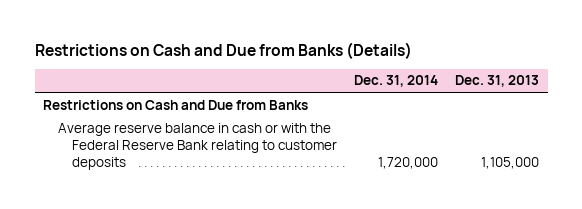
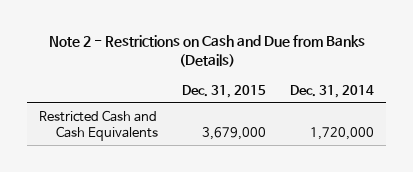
[34,41,412,59] Restrictions on Cash and Due from Banks (Details) -> [48,35,365,68] Note 2 - Restrictions on Cash and Due from Banks (Details)
[455,75,540,88] Dec. 31, 2013 -> none
none -> [182,84,267,98] Dec. 31, 2015
[43,99,309,110] Restrictions on Cash and Due from Banks -> none
[57,122,337,170] Average reserve balance in cash or with the Federal Reserve Bank relating to customer deposits -> [39,110,159,141] Restricted Cash and Cash Equivalents

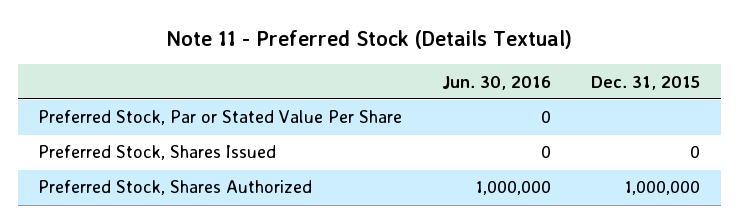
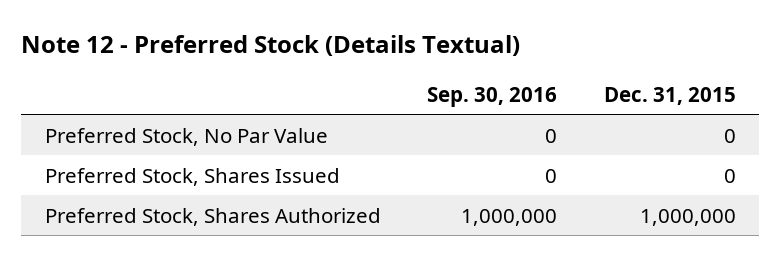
[166,30,573,50] Note 11 - Preferred Stock (Details Textual) -> [21,35,521,57] Note 12 - Preferred Stock (Details Textual)
[442,75,552,90] Jun. 30, 2016 -> none
none -> [427,86,558,107] Sep. 30, 2016
[37,110,402,126] Preferred Stock, Par or Stated Value Per Share -> none
none -> [44,127,328,146] Preferred Stock, No Par Value

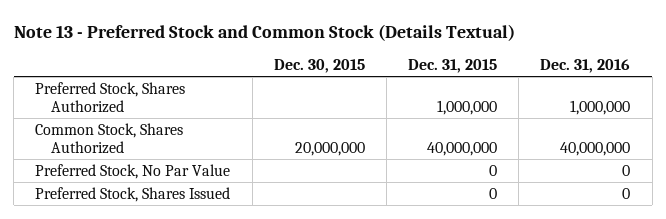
[21,35,521,57] Note 12 - Preferred Stock (Details Textual) -> [13,23,515,41] Note 13 - Preferred Stock and Common Stock (Details Textual)
[427,86,558,107] Sep. 30, 2016 -> none
none -> [273,59,365,74] Dec. 30, 2015
none -> [540,59,631,74] Dec. 31, 2016
[44,207,381,226] Preferred Stock, Shares Authorized -> [35,81,186,113] Preferred Stock, Shares Authorized
none -> [35,122,184,154] Common Stock, Shares Authorized

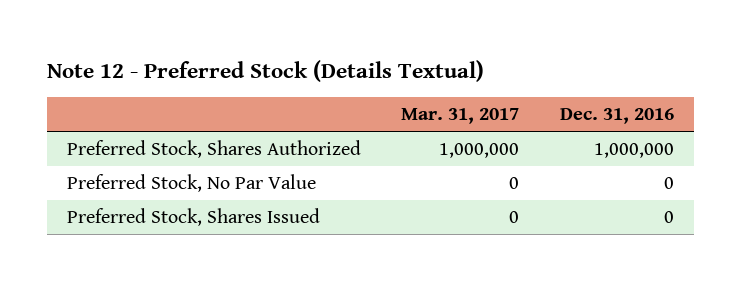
[13,23,515,41] Note 13 - Preferred Stock and Common Stock (Details Textual) -> [47,59,485,82] Note 12 - Preferred Stock (Details Textual)
[273,59,365,74] Dec. 30, 2015 -> none
[408,59,498,74] Dec. 31, 2015 -> none
none -> [401,108,520,125] Mar. 31, 2017
[35,122,184,154] Common Stock, Shares Authorized -> none

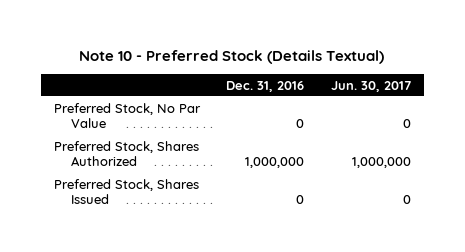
[47,59,485,82] Note 12 - Preferred Stock (Details Textual) -> [79,50,385,65] Note 10 - Preferred Stock (Details Textual)
[401,108,520,125] Mar. 31, 2017 -> none
none -> [330,80,411,92] Jun. 30, 2017
[67,140,362,159] Preferred Stock, Shares Authorized -> [54,140,200,167] Preferred Stock, Shares Authorized

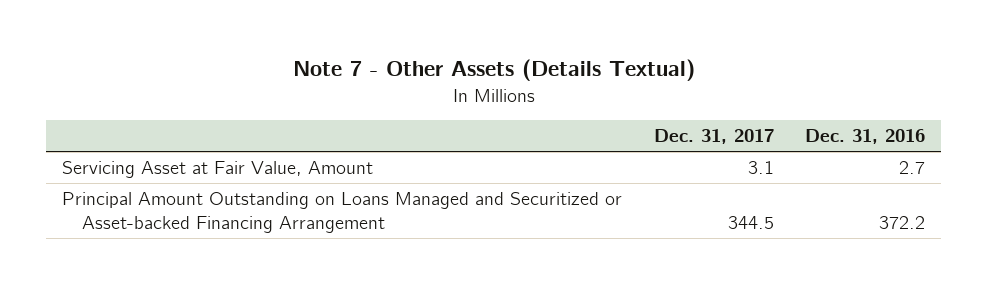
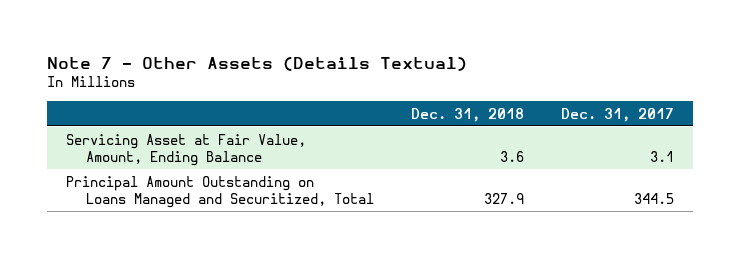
[805,129,926,145] Dec. 31, 2016 -> none
none -> [410,107,524,122] Dec. 31, 2018
[62,160,374,178] Servicing Asset at Fair Value, Amount -> [65,133,306,167] Servicing Asset at Fair Value, Amount, Ending Balance
[62,191,623,234] Principal Amount Outstanding on Loans Managed and Securitized or Asset-backed Financing Arrangement -> [65,175,374,209] Principal Amount Outstanding on Loans Managed and Securitized, Total

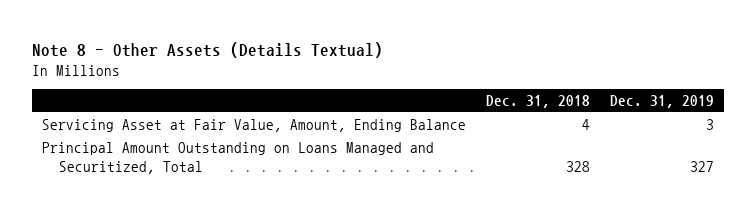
[47,56,468,71] Note 7 - Other Assets (Details Textual) -> [32,41,384,58] Note 8 - Other Assets (Details Textual)
[561,107,675,122] Dec. 31, 2017 -> none
none -> [610,95,715,109] Dec. 31, 2019
[499,151,524,163] 3.6 -> [582,118,591,130] 4
[483,193,524,205] 327.9 -> [566,160,591,172] 328

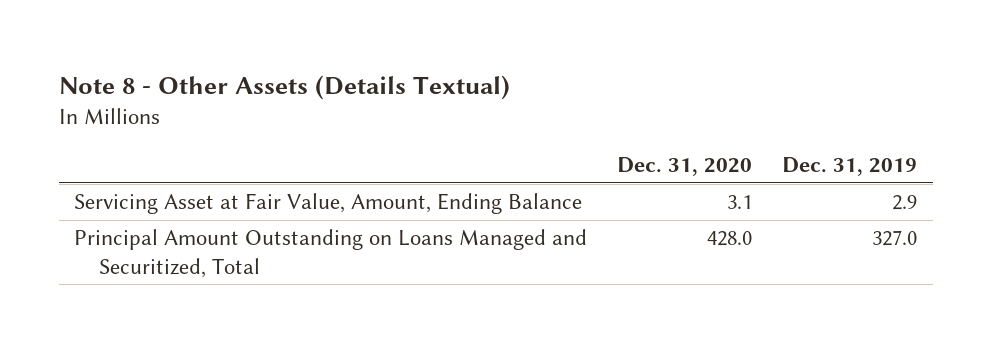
[486,95,591,109] Dec. 31, 2018 -> none
none -> [617,157,753,177] Dec. 31, 2020
[706,118,715,130] 3 -> [892,195,918,211] 2.9
[690,160,715,172] 327 -> [872,230,918,247] 327.0

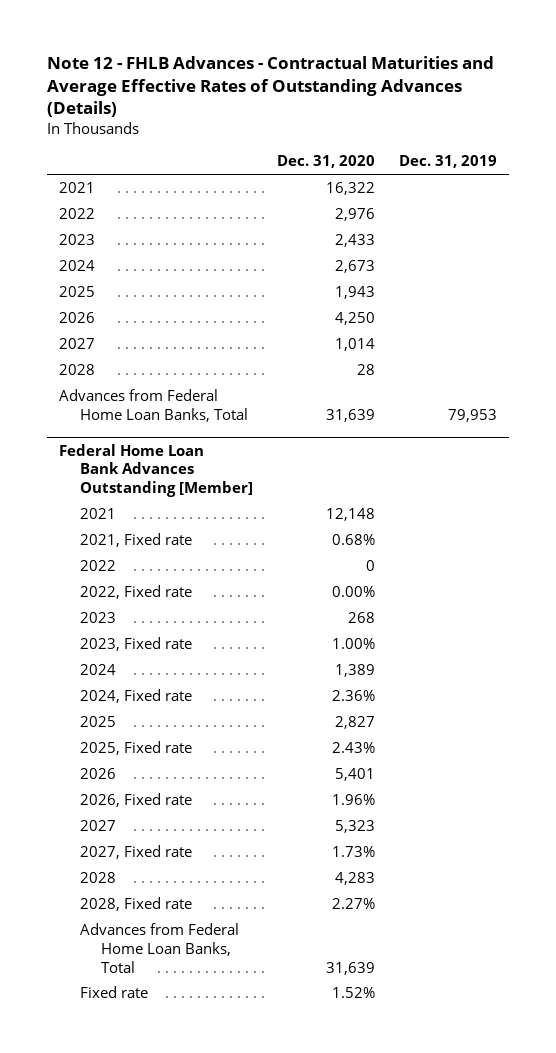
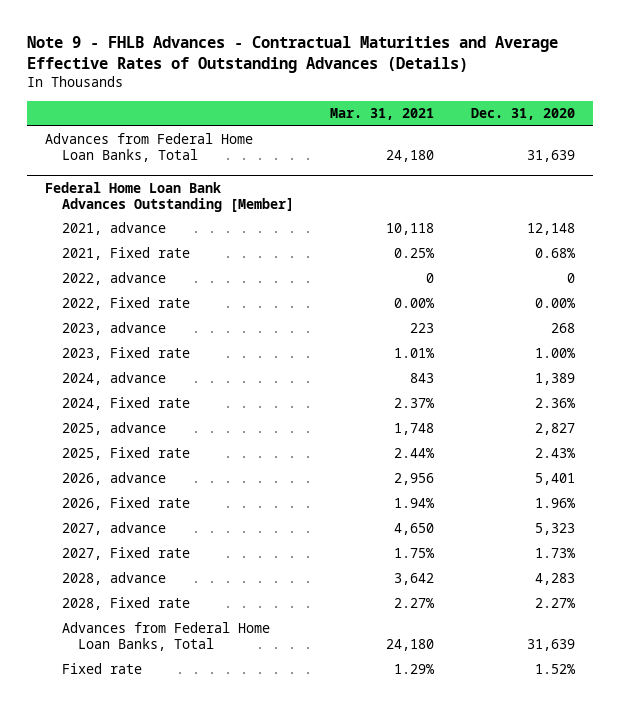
[46,56,494,118] Note 12 - FHLB Advances - Contractual Maturities and Average Effective Rates of Outstanding Advances (Details) -> [27,36,559,74] Note 9 - FHLB Advances - Contractual Maturities and Average Effective Rates of Outstanding Advances (Details)
[399,155,498,169] Dec. 31, 2019 -> none
none -> [330,107,435,120] Mar. 31, 2021
[58,182,95,194] 2021 -> none
[58,208,95,220] 2022 -> none
[58,234,95,246] 2023 -> none
[58,260,95,272] 2024 -> none
[58,286,95,298] 2025 -> none
[58,312,95,324] 2026 -> none
[58,338,95,350] 2027 -> none
[58,364,95,376] 2028 -> none
[79,508,116,520] 2021 -> [61,222,166,236] 2021, advance
[79,560,116,572] 2022 -> [61,272,166,286] 2022, advance
[79,612,116,624] 2023 -> [61,322,166,336] 2023, advance
[79,664,116,676] 2024 -> [61,372,166,386] 2024, advance
[79,716,116,728] 2025 -> [61,422,166,436] 2025, advance
[79,768,116,780] 2026 -> [61,472,166,486] 2026, advance
[79,820,116,832] 2027 -> [61,522,166,536] 2027, advance
[79,872,116,884] 2028 -> [61,572,166,586] 2028, advance

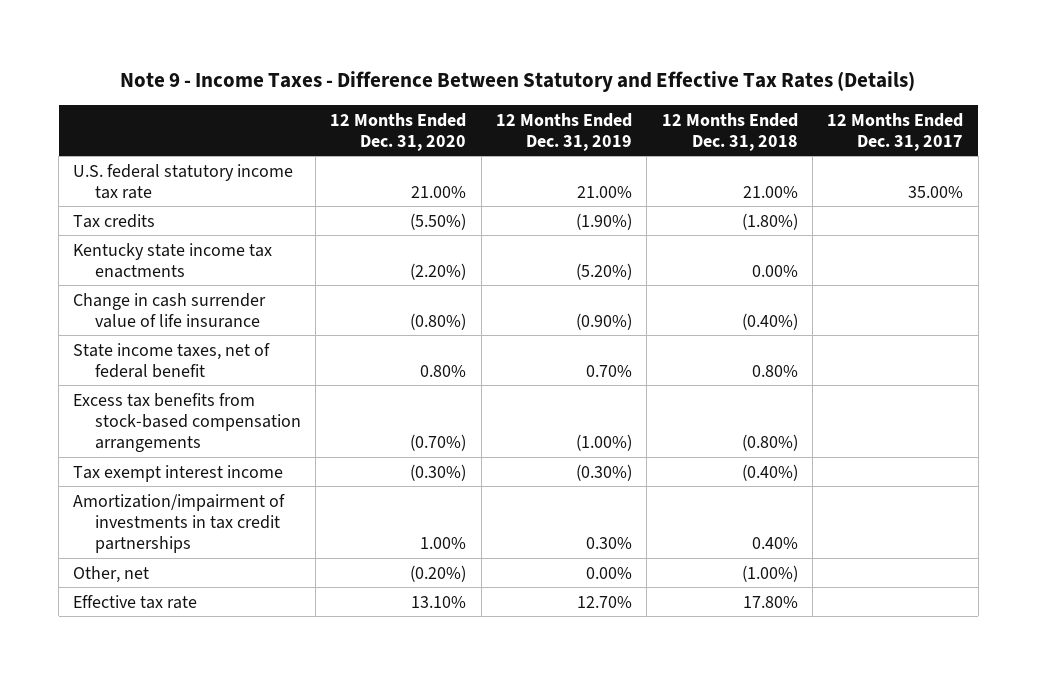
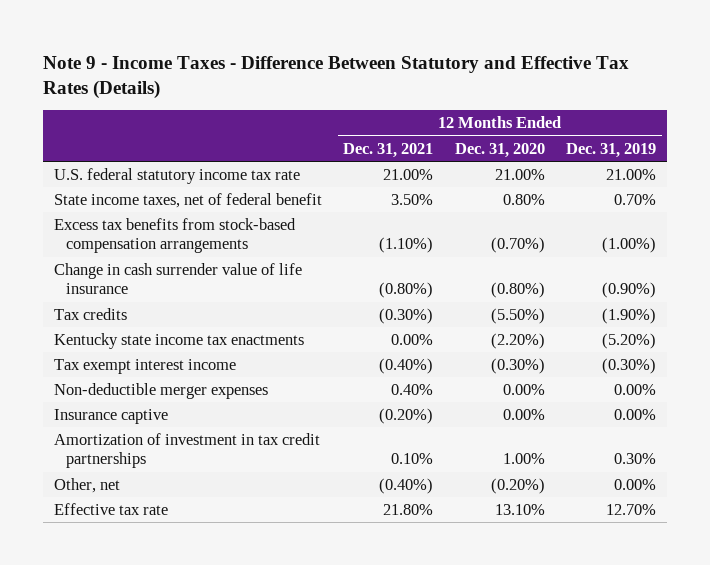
[661,112,798,151] 12 Months Ended Dec. 31, 2018 -> none
[827,112,964,151] 12 Months Ended Dec. 31, 2017 -> none
none -> [343,142,434,158] Dec. 31, 2021
[73,292,267,328] Change in cash surrender value of life insurance -> [53,263,302,295] Change in cash surrender value of life insurance
[73,213,156,228] Tax credits -> [53,308,127,321] Tax credits
[73,242,273,278] Kentucky state income tax enactments -> [53,333,304,350] Kentucky state income tax enactments
none -> [53,383,268,400] Non-deductible merger expenses
none -> [53,409,168,425] Insurance captive
[73,493,286,554] Amortization/impairment of investments in tax credit partnerships -> [53,433,320,469] Amortization of investment in tax credit partnerships

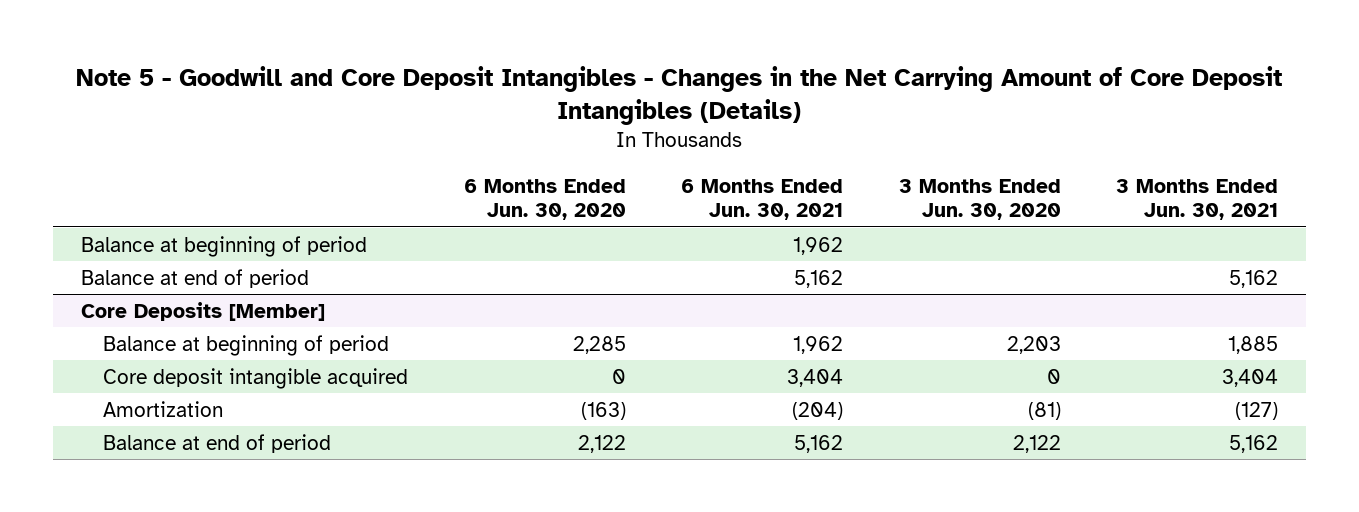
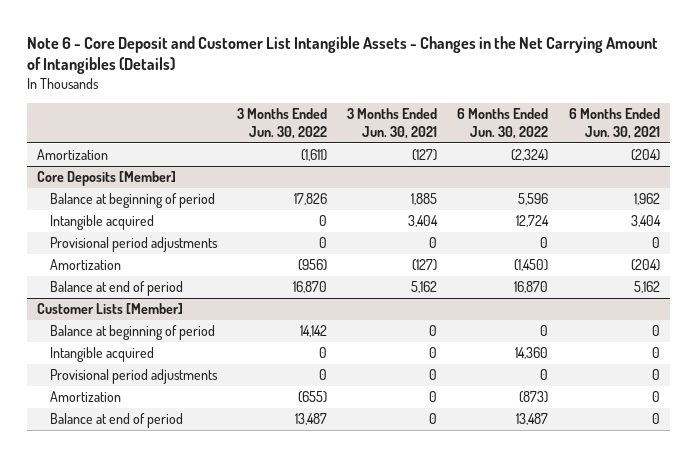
[76,65,1283,125] Note 5 - Goodwill and Core Deposit Intangibles - Changes in the Net Carrying Amount of Core Deposit Intangibles (Details) -> [27,35,659,75] Note 6 - Core Deposit and Customer List Intangible Assets - Changes in the Net Carrying Amount of Intangibles (Details)
[463,178,626,221] 6 Months Ended Jun. 30, 2020 -> none
[898,178,1061,221] 3 Months Ended Jun. 30, 2020 -> none
none -> [237,108,328,140] 3 Months Ended Jun. 30, 2022
none -> [457,108,549,140] 6 Months Ended Jun. 30, 2022
[80,235,367,257] Balance at beginning of period -> none
[80,268,309,288] Balance at end of period -> none
none -> [37,148,109,160] Amortization
[103,367,409,389] Core deposit intangible acquired -> [50,214,155,230] Intangible acquired
none -> [50,236,219,252] Provisional period adjustments
none -> [37,302,184,314] Customer Lists [Member]
none -> [50,324,216,340] Balance at beginning of period
none -> [50,346,155,362] Intangible acquired
none -> [50,368,219,384] Provisional period adjustments
none -> [50,390,122,402] Amortization
none -> [50,412,184,428] Balance at end of period

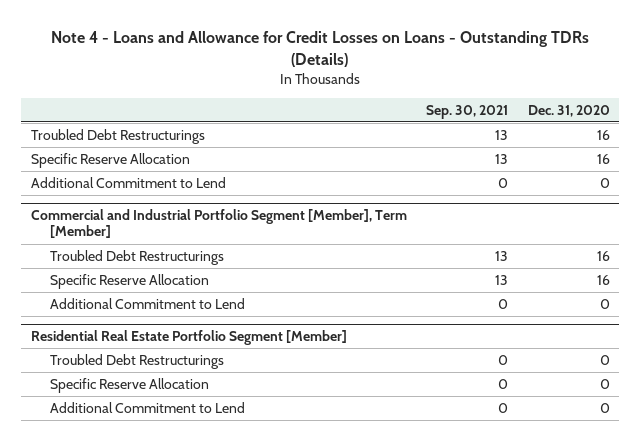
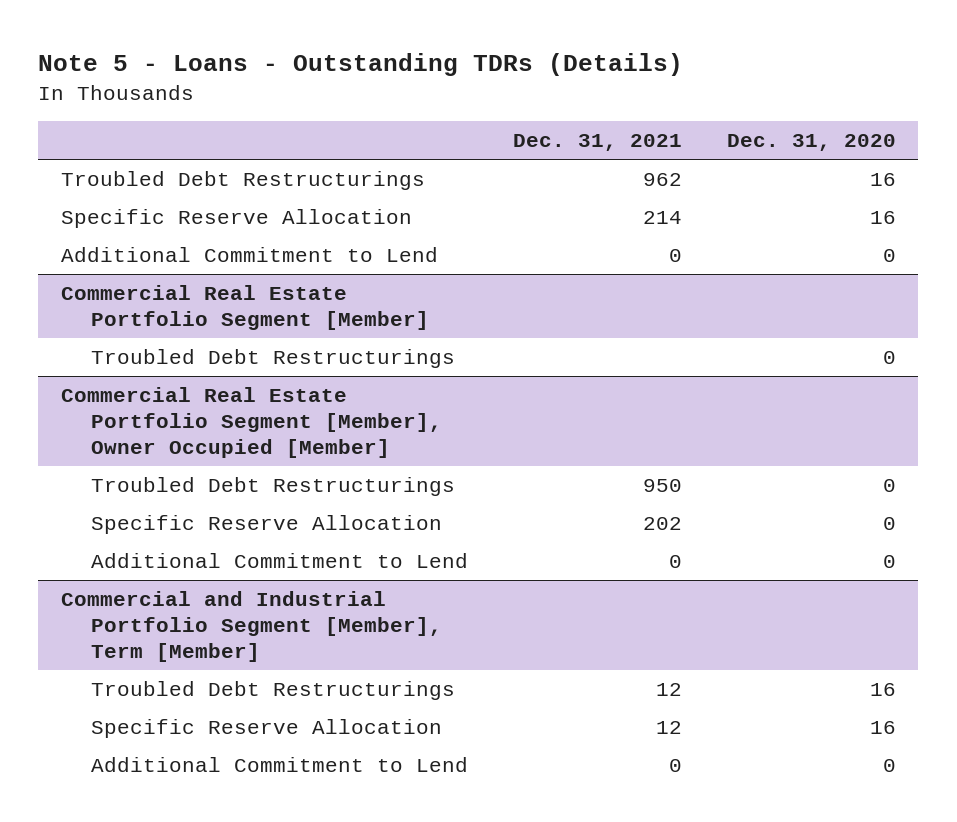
[51,30,590,67] Note 4 - Loans and Allowance for Credit Losses on Loans - Outstanding TDRs (Details) -> [38,53,684,77] Note 5 - Loans - Outstanding TDRs (Details)
[426,104,509,119] Sep. 30, 2021 -> none
none -> [512,134,682,152] Dec. 31, 2021
none -> [60,284,429,331] Commercial Real Estate Portfolio Segment [Member]
none -> [90,348,455,368] Troubled Debt Restructurings
none -> [60,386,442,459] Commercial Real Estate Portfolio Segment [Member], Owner Occupied [Member]
none -> [90,476,455,496] Troubled Debt Restructurings
none -> [90,514,442,534] Specific Reserve Allocation
none -> [90,552,468,568] Additional Commitment to Lend
[30,330,347,346] Residential Real Estate Portfolio Segment [Member] -> none
[50,353,225,369] Troubled Debt Restructurings -> none
[50,377,210,393] Specific Reserve Allocation -> none
[50,401,246,413] Additional Commitment to Lend -> none

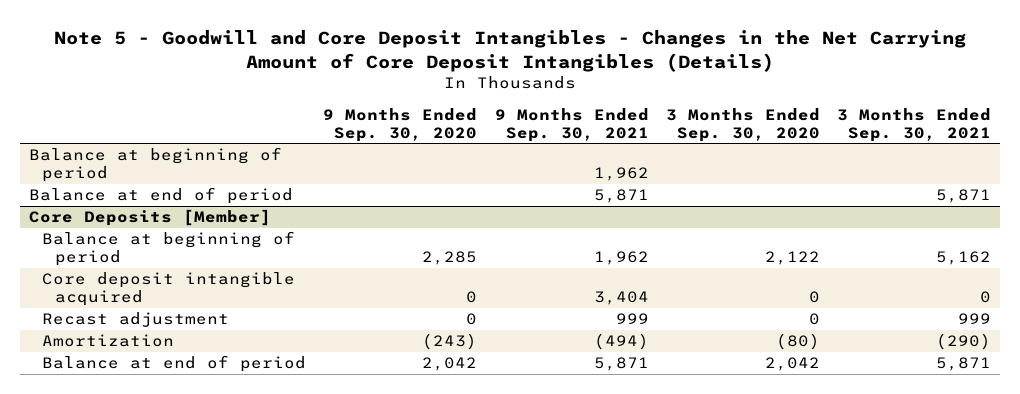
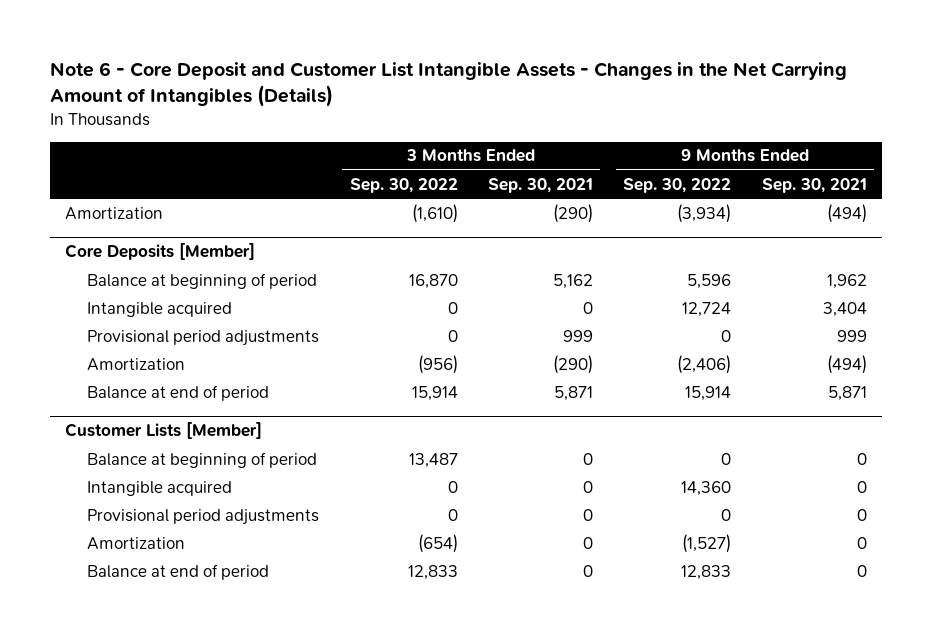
[54,30,967,72] Note 5 - Goodwill and Core Deposit Intangibles - Changes in the Net Carrying Amount of Core Deposit Intangibles (Details) -> [50,62,848,108] Note 6 - Core Deposit and Customer List Intangible Assets - Changes in the Net Carrying Amount of Intangibles (Details)
[323,107,478,142] 9 Months Ended Sep. 30, 2020 -> none
[665,107,820,142] 3 Months Ended Sep. 30, 2020 -> none
none -> [349,177,458,193] Sep. 30, 2022
none -> [623,177,732,193] Sep. 30, 2022
[29,147,283,183] Balance at beginning of period -> none
[29,187,294,205] Balance at end of period -> none
none -> [65,206,164,220] Amortization
[42,272,296,307] Core deposit intangible acquired -> [87,301,233,317] Intangible acquired
[42,312,230,328] Recast adjustment -> [87,329,320,346] Provisional period adjustments
none -> [65,422,263,440] Customer Lists [Member]
none -> [87,451,318,468] Balance at beginning of period
none -> [87,480,233,496] Intangible acquired
none -> [87,508,320,525] Provisional period adjustments
none -> [87,536,186,550] Amortization
none -> [87,563,270,580] Balance at end of period

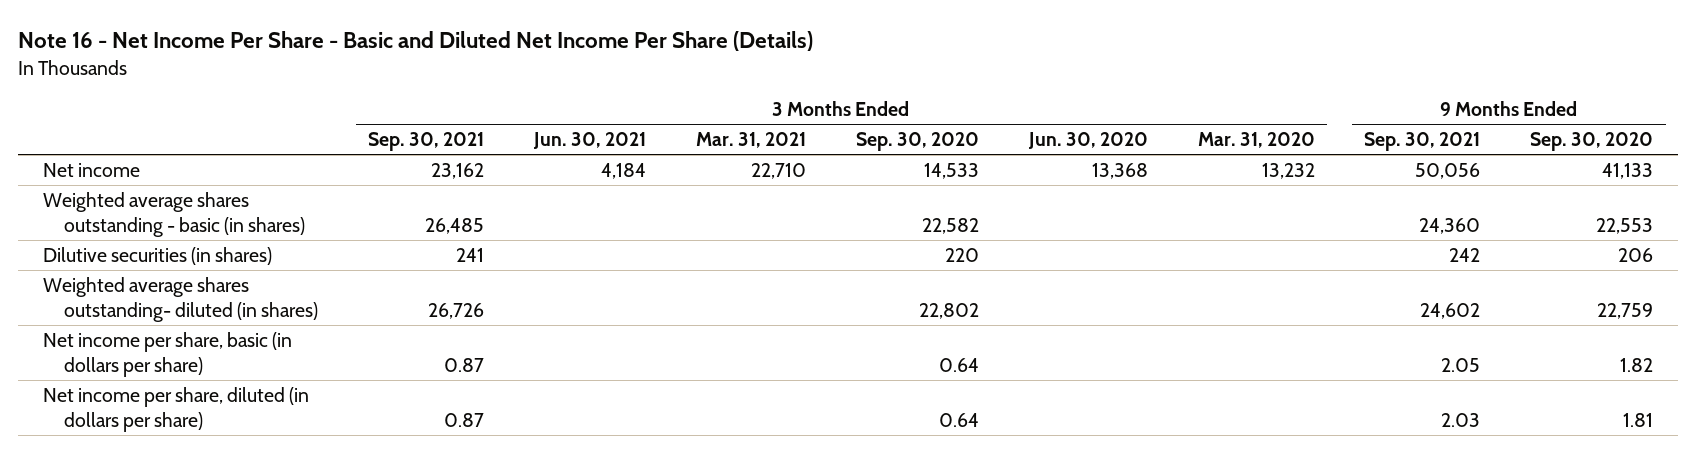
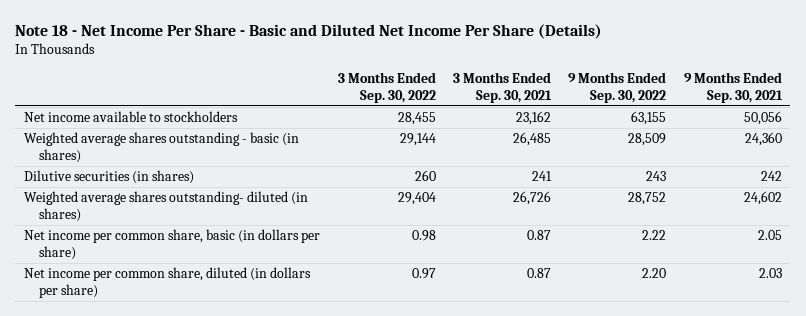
[18,31,814,52] Note 16 - Net Income Per Share - Basic and Diluted Net Income Per Share (Details) -> [15,24,603,40] Note 18 - Net Income Per Share - Basic and Diluted Net Income Per Share (Details)
[533,132,647,150] Jun. 30, 2021 -> none
[696,132,807,149] Mar. 31, 2021 -> none
[855,132,979,152] Sep. 30, 2020 -> none
[1027,132,1148,150] Jun. 30, 2020 -> none
[1197,132,1315,149] Mar. 31, 2020 -> none
[1530,132,1654,152] Sep. 30, 2020 -> none
none -> [337,72,436,103] 3 Months Ended Sep. 30, 2022
none -> [568,72,667,103] 9 Months Ended Sep. 30, 2022
[43,162,141,177] Net income -> [24,111,239,123] Net income available to stockholders
[43,331,293,377] Net income per share, basic (in dollars per share) -> [24,229,321,261] Net income per common share, basic (in dollars per share)
[43,386,310,432] Net income per share, diluted (in dollars per share) -> [24,267,312,299] Net income per common share, diluted (in dollars per share)

